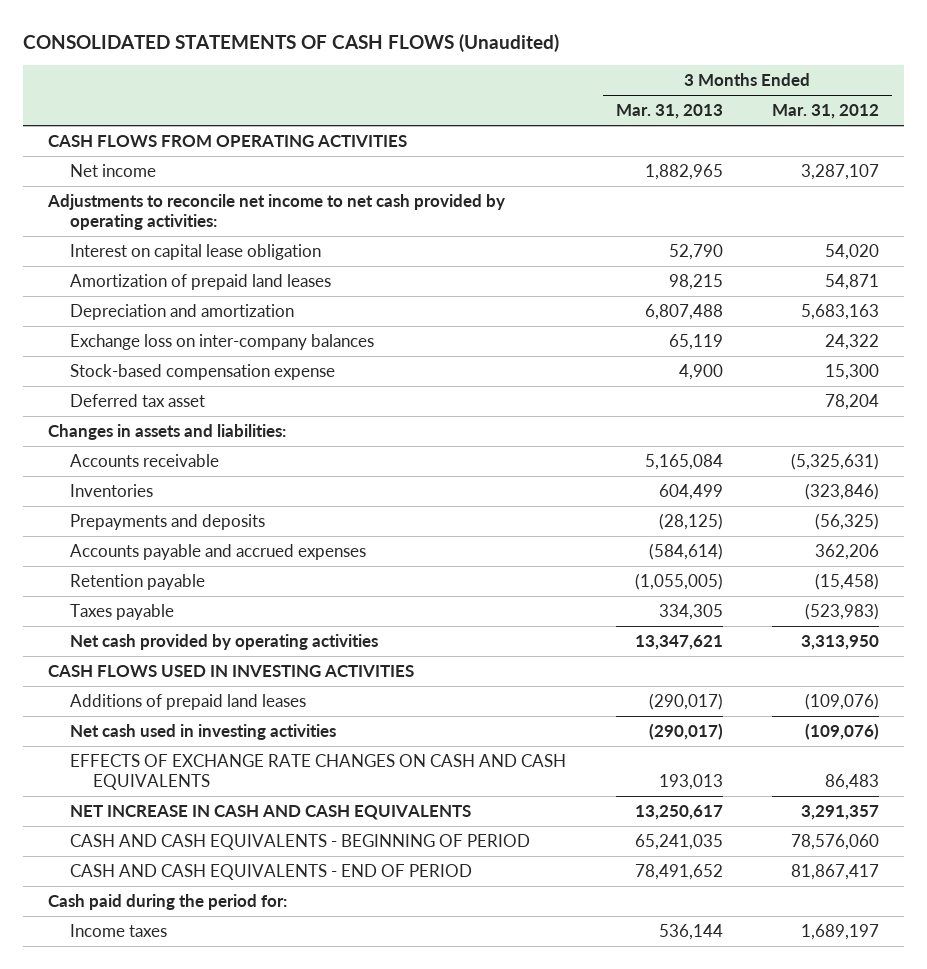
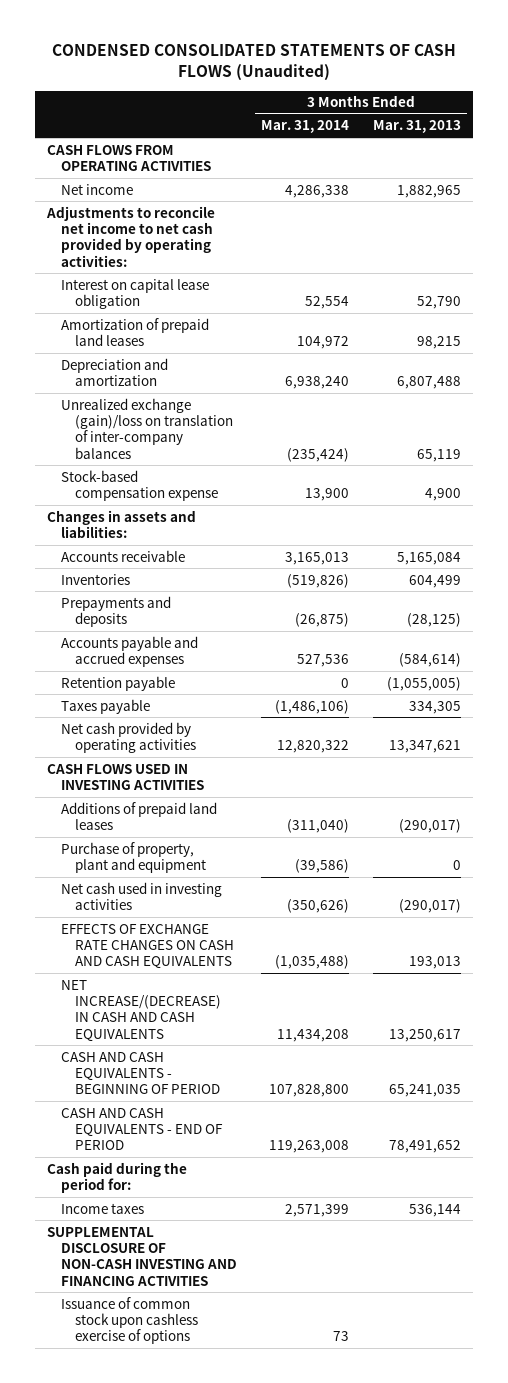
[22,33,559,52] CONSOLIDATED STATEMENTS OF CASH FLOWS (Unaudited) -> [52,44,457,82] CONDENSED CONSOLIDATED STATEMENTS OF CASH FLOWS (Unaudited)
[772,104,880,120] Mar. 31, 2012 -> none
none -> [261,120,350,134] Mar. 31, 2014
[70,334,375,351] Exchange loss on inter-company balances -> [61,397,233,459] Unrealized exchange (gain)/loss on translation of inter-company balances
[70,394,206,408] Deferred tax asset -> none
none -> [61,841,206,873] Purchase of property, plant and equipment
[70,805,472,821] NET INCREASE IN CASH AND CASH EQUIVALENTS -> [61,979,221,1042] NET INCREASE/(DECREASE) IN CASH AND CASH EQUIVALENTS
none -> [47,1226,238,1286] SUPPLEMENTAL DISCLOSURE OF NON-CASH INVESTING AND FINANCING ACTIVITIES
none -> [61,1296,198,1345] Issuance of common stock upon cashless exercise of options

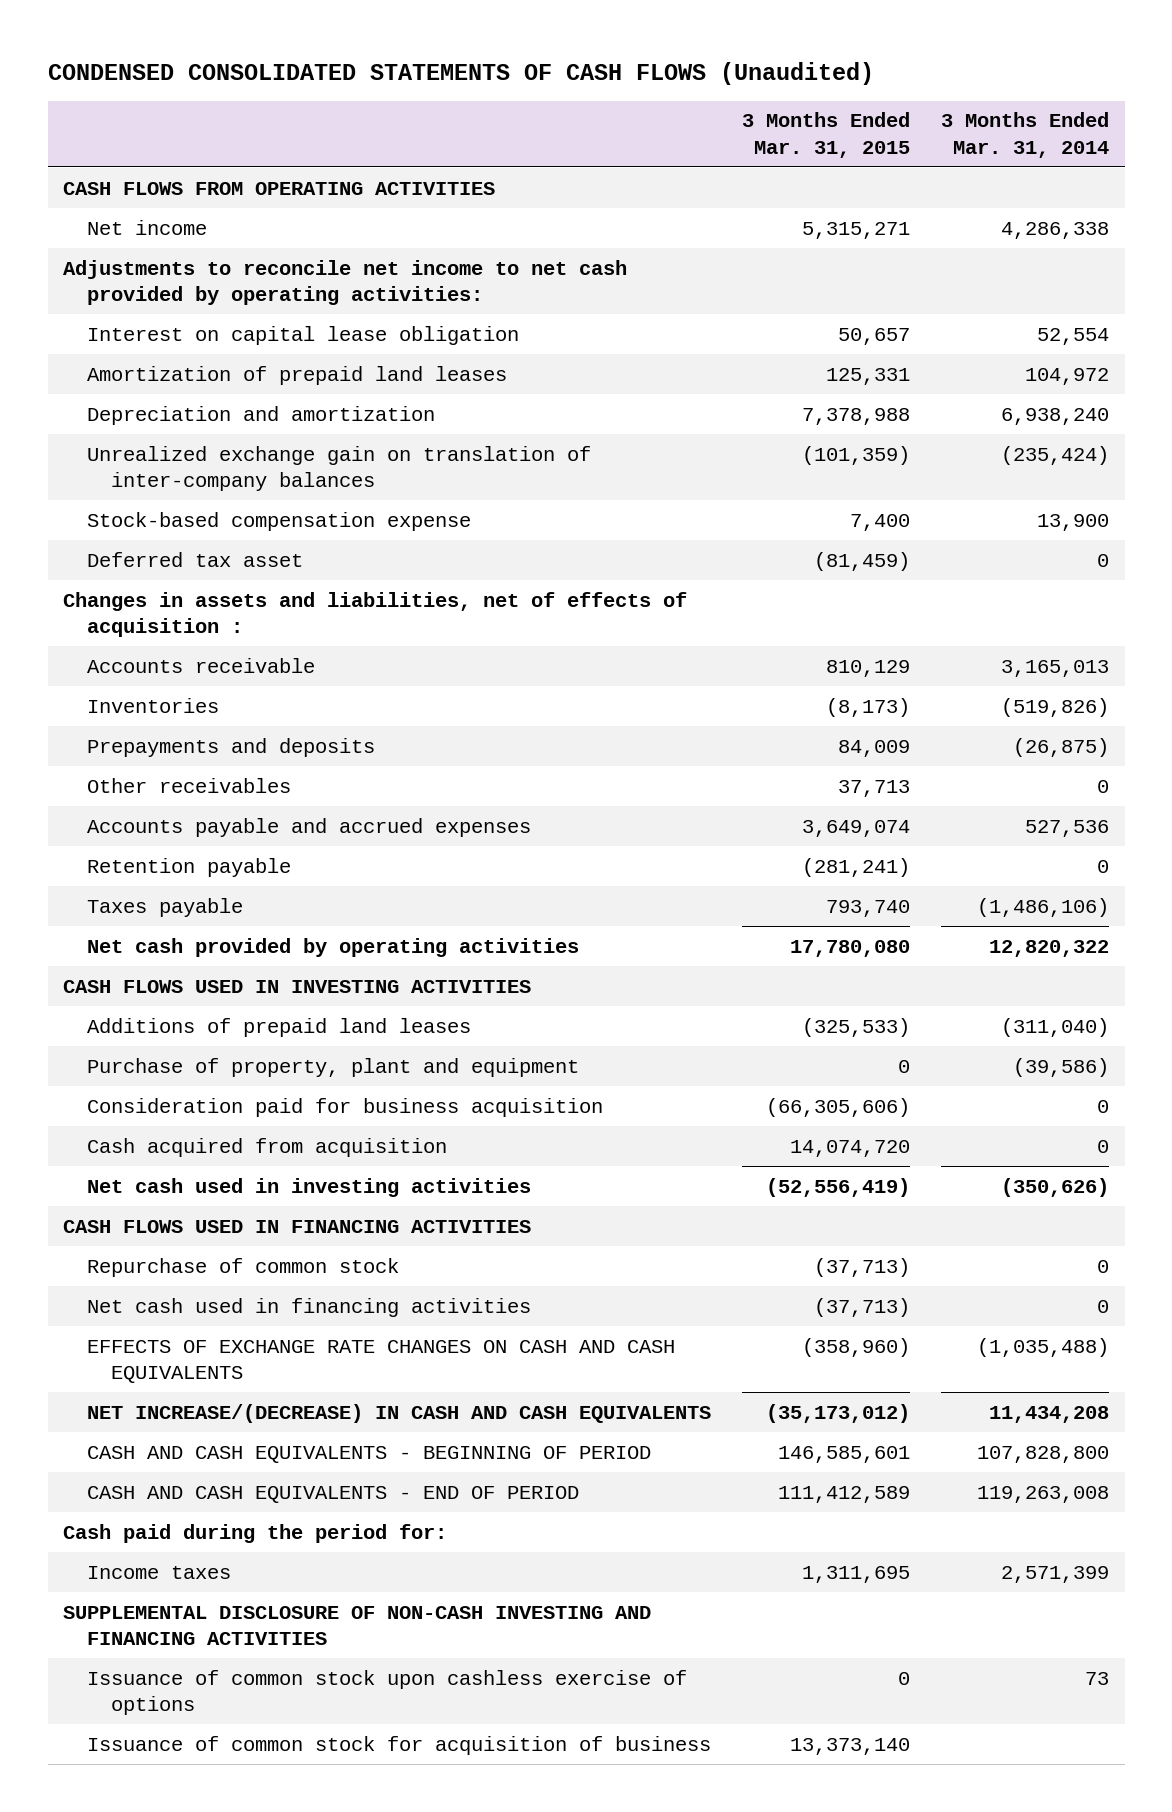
[373,120,462,134] Mar. 31, 2013 -> none
none -> [742,112,911,158] 3 Months Ended Mar. 31, 2015
[61,397,233,459] Unrealized exchange (gain)/loss on translation of inter-company balances -> [87,445,592,492] Unrealized exchange gain on translation of inter-company balances
none -> [87,551,304,567] Deferred tax asset
[47,509,197,538] Changes in assets and liabilities: -> [63,591,688,638] Changes in assets and liabilities, net of effects of acquisition :
none -> [87,777,292,793] Other receivables
none -> [87,1097,604,1117] Consideration paid for business acquisition
none -> [87,1137,448,1157] Cash acquired from acquisition
none -> [63,1219,532,1233] CASH FLOWS USED IN FINANCING ACTIVITIES
none -> [87,1257,400,1277] Repurchase of common stock
none -> [87,1297,532,1317] Net cash used in financing activities
none -> [87,1735,712,1755] Issuance of common stock for acquisition of business

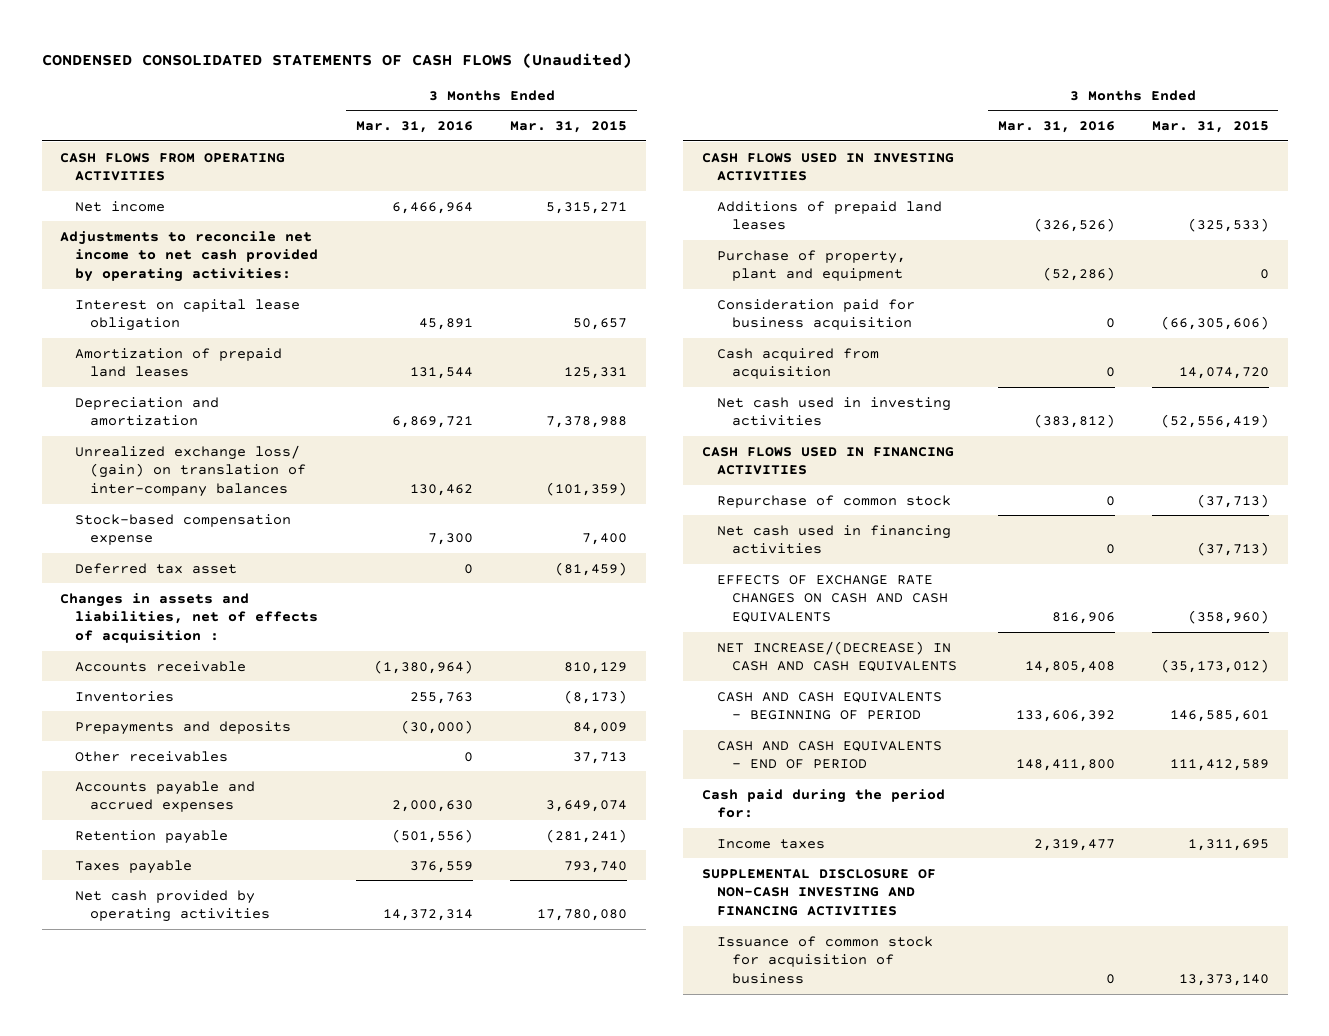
[941,112,1110,158] 3 Months Ended Mar. 31, 2014 -> none
none -> [355,120,473,133] Mar. 31, 2016
[87,445,592,492] Unrealized exchange gain on translation of inter-company balances -> [75,444,307,498] Unrealized exchange loss/ (gain) on translation of inter-company balances
[87,1669,688,1716] Issuance of common stock upon cashless exercise of options -> none

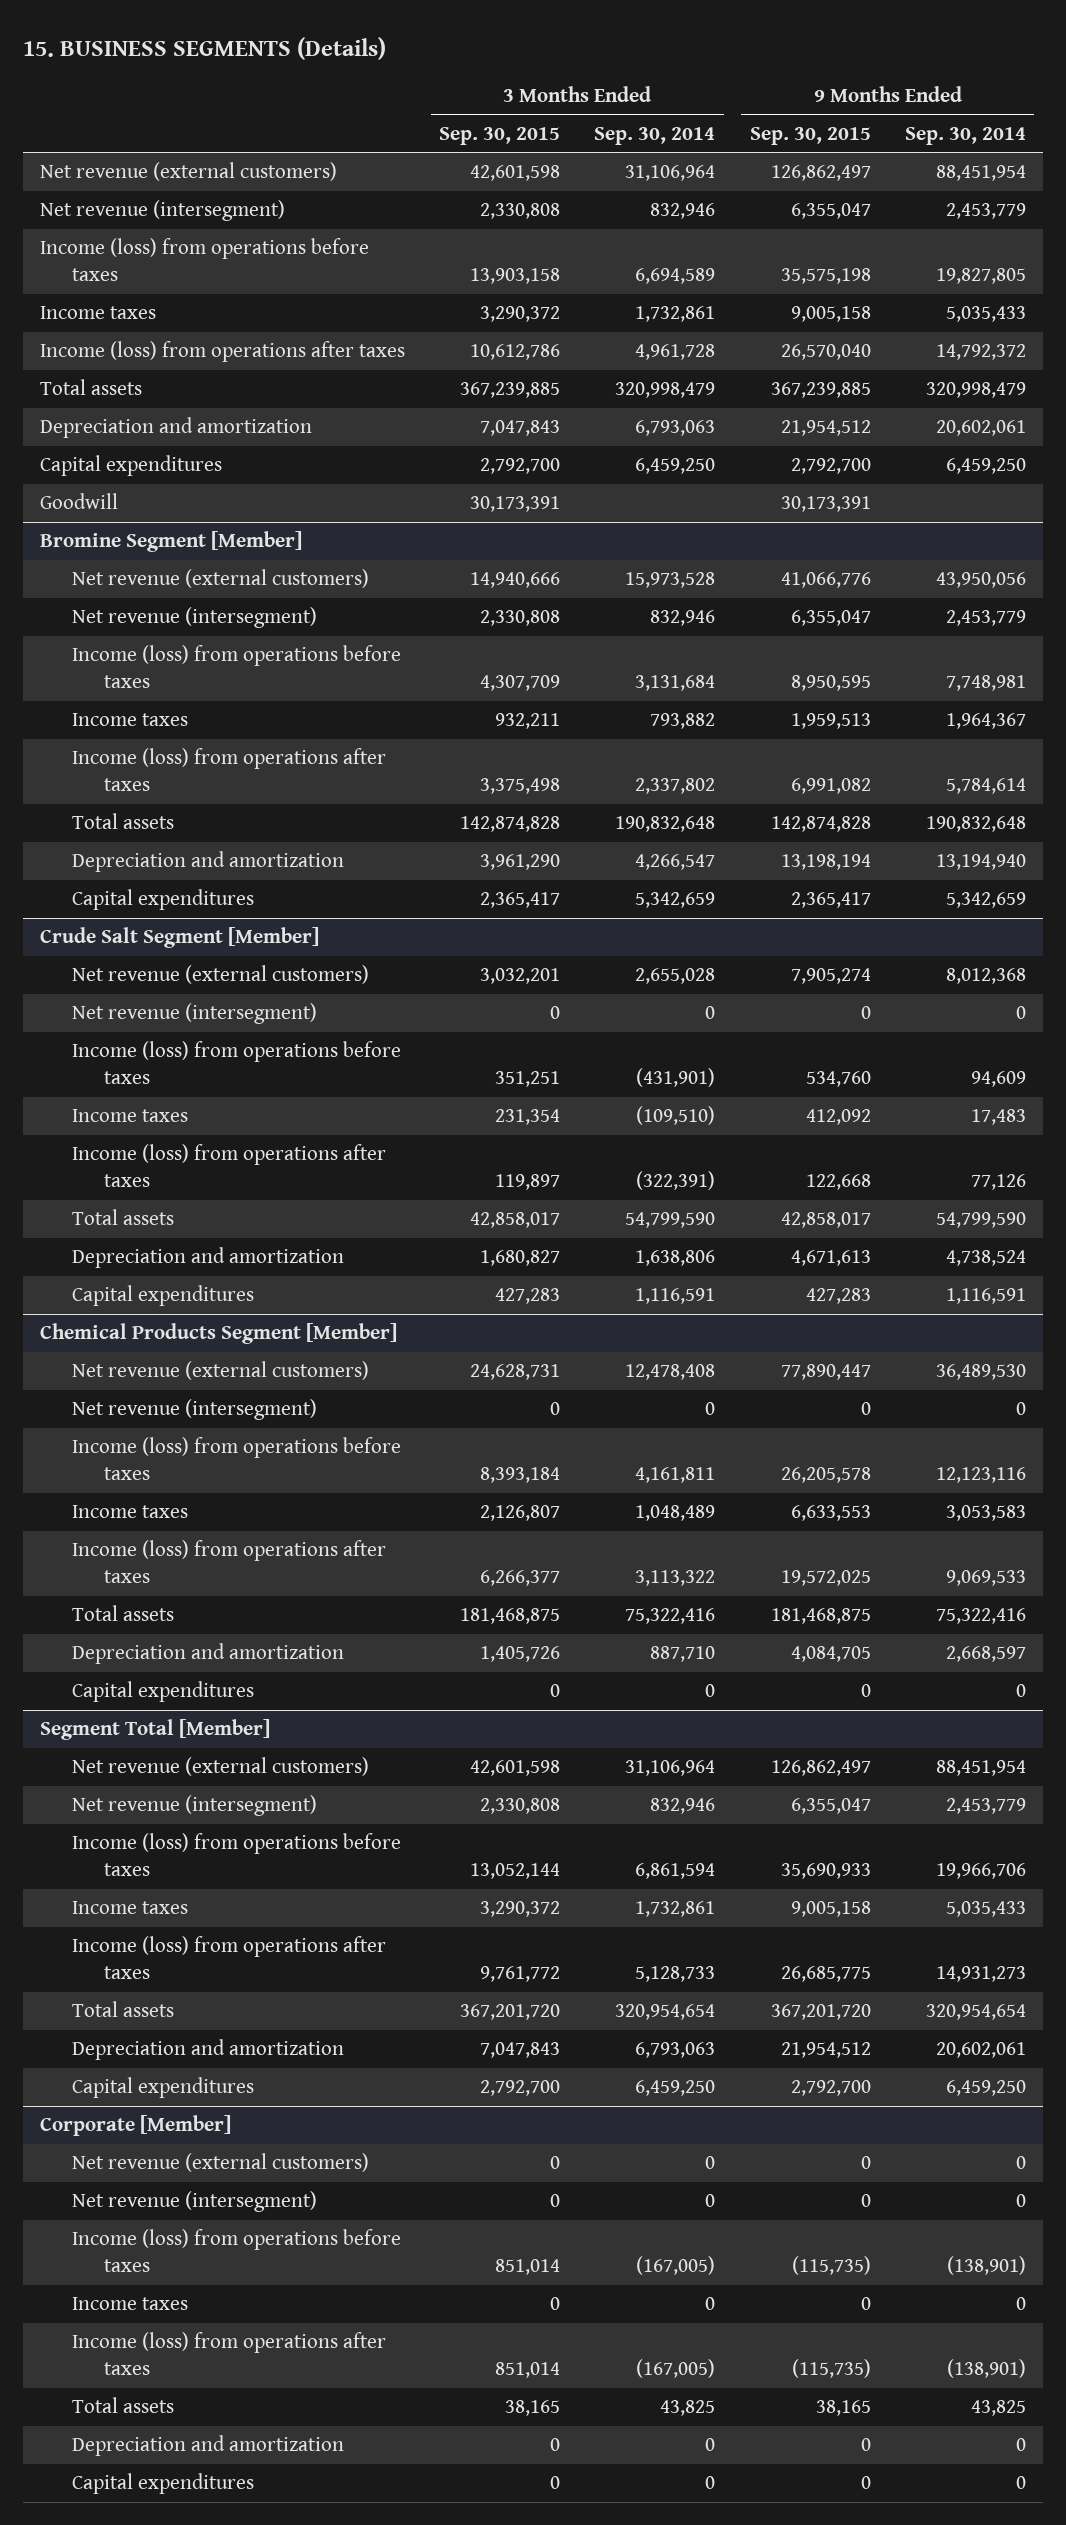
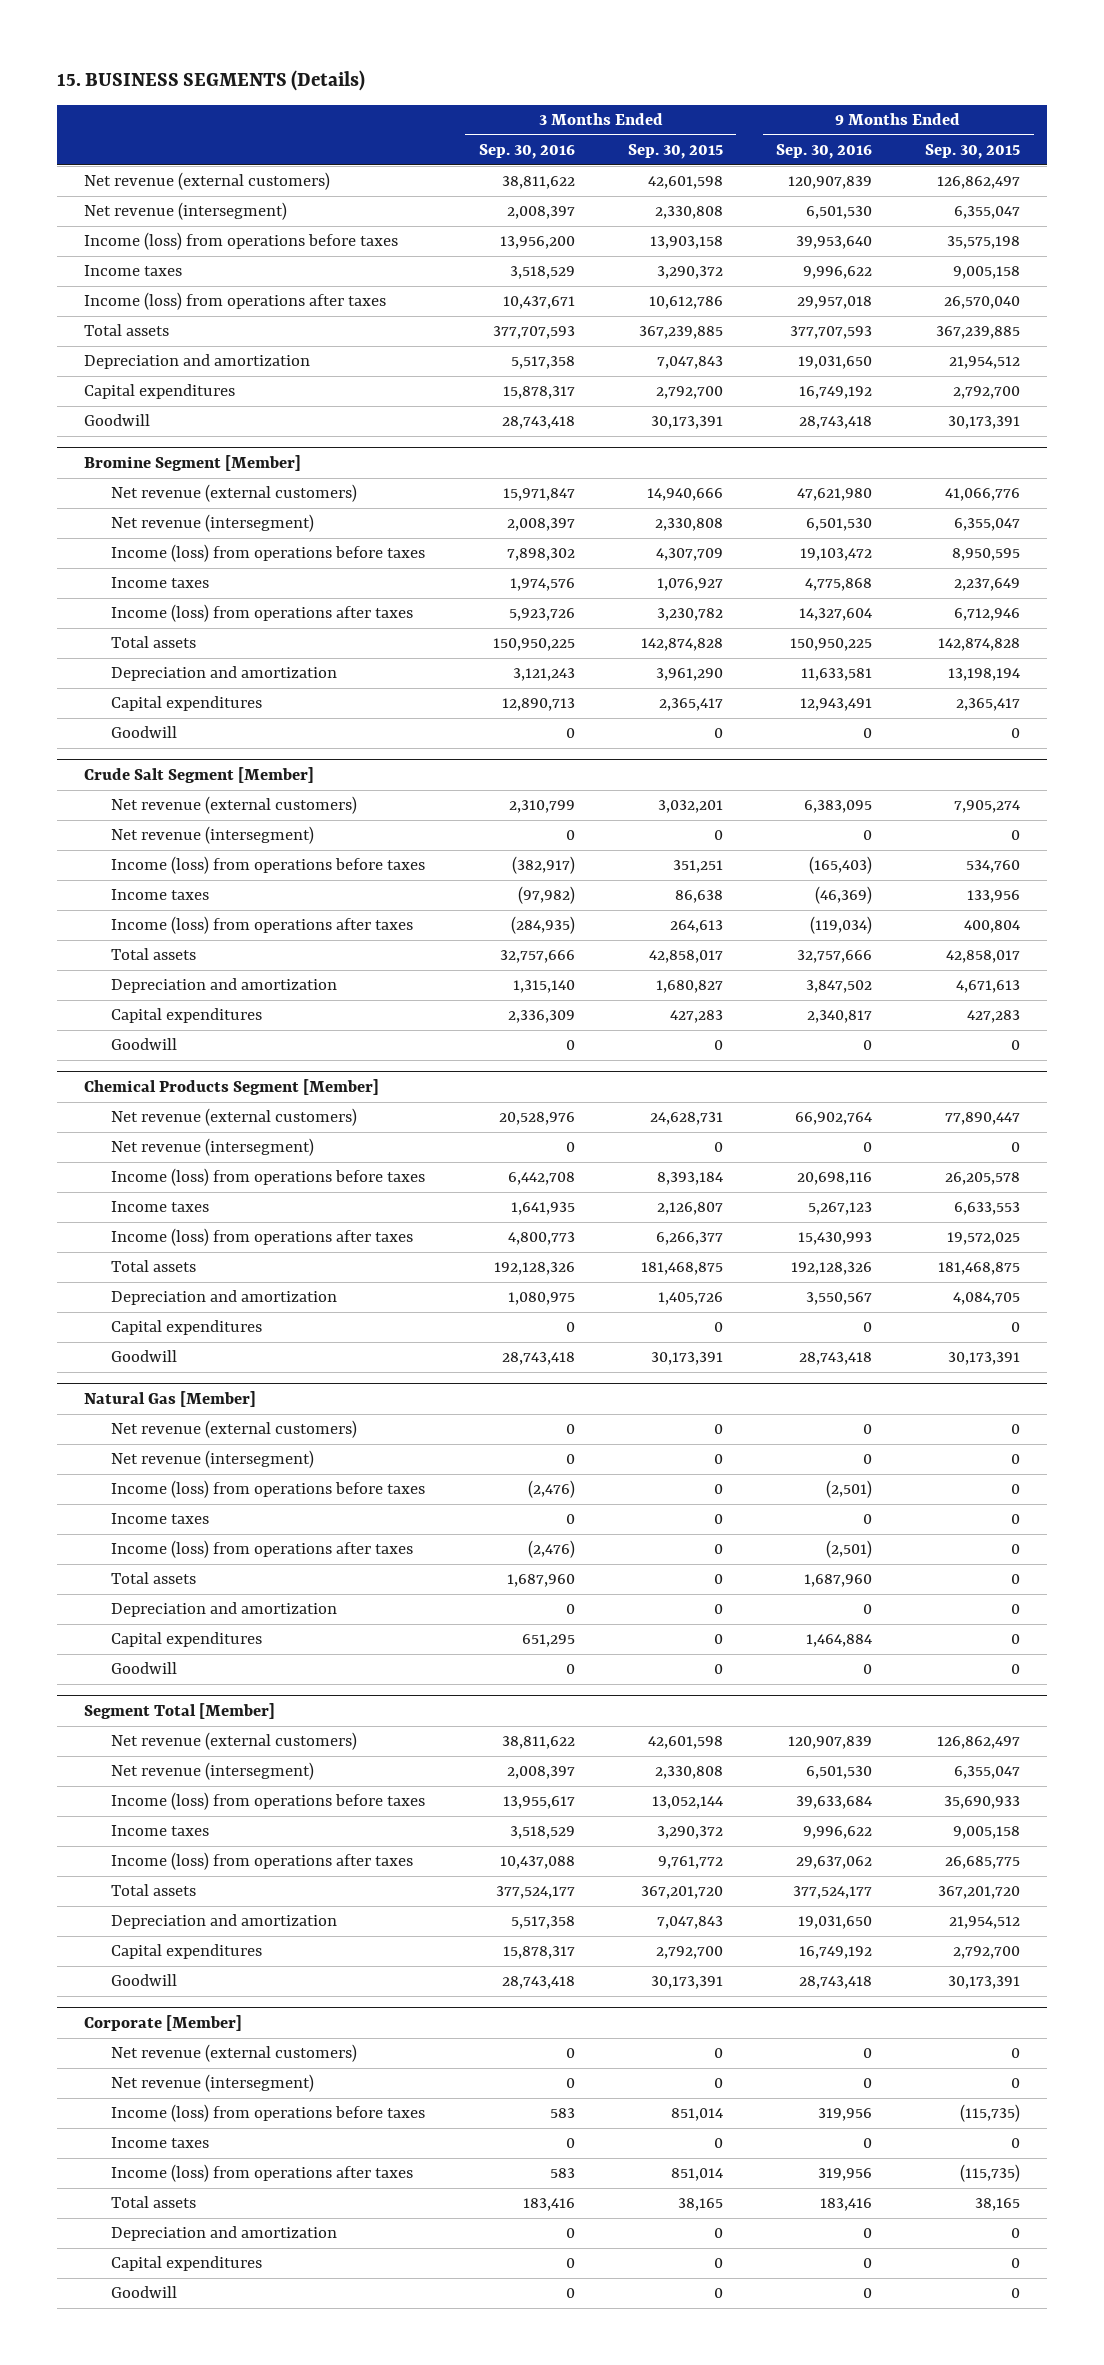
[594,127,716,146] Sep. 30, 2014 -> none
[904,127,1026,146] Sep. 30, 2014 -> none
none -> [478,144,575,160] Sep. 30, 2016
none -> [776,144,873,160] Sep. 30, 2016
[495,713,561,730] 932,211 -> [656,578,723,592] 1,076,927
[790,713,871,730] 1,959,513 -> [954,578,1021,592] 2,237,649
[480,778,561,795] 3,375,498 -> [656,608,723,622] 3,230,782
[790,778,871,795] 6,991,082 -> [954,608,1021,622] 6,712,946
none -> [111,726,178,739] Goodwill
[495,1109,561,1126] 231,354 -> [674,890,723,904] 86,638
[805,1109,871,1126] 412,092 -> [967,890,1021,904] 133,956
[495,1174,561,1191] 119,897 -> [669,920,723,934] 264,613
[805,1174,871,1191] 122,668 -> [964,920,1021,934] 400,804
none -> [111,1038,178,1051] Goodwill
none -> [111,1350,178,1363] Goodwill
none -> [83,1391,256,1408] Natural Gas [Member]
none -> [111,1420,358,1439] Net revenue (external customers)
none -> [111,1450,315,1469] Net revenue (intersegment)
none -> [111,1480,426,1499] Income (loss) from operations before taxes
none -> [111,1513,210,1525] Income taxes
none -> [111,1540,414,1559] Income (loss) from operations after taxes
none -> [111,1572,197,1585] Total assets
none -> [111,1602,338,1618] Depreciation and amortization
none -> [111,1632,263,1648] Capital expenditures
none -> [111,1662,178,1675] Goodwill
none -> [111,1974,178,1987] Goodwill
none -> [111,2286,178,2299] Goodwill

